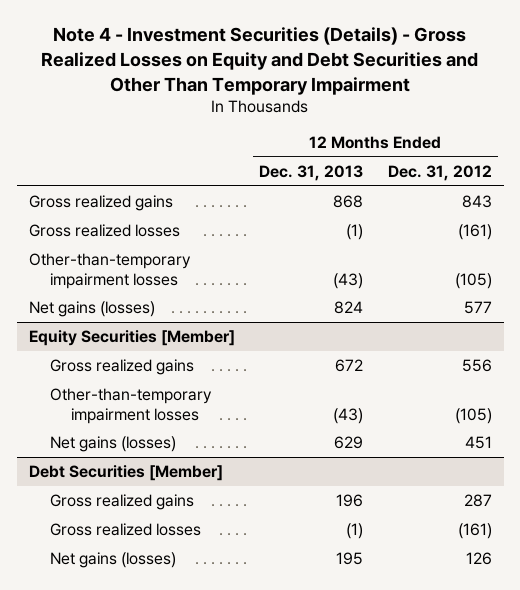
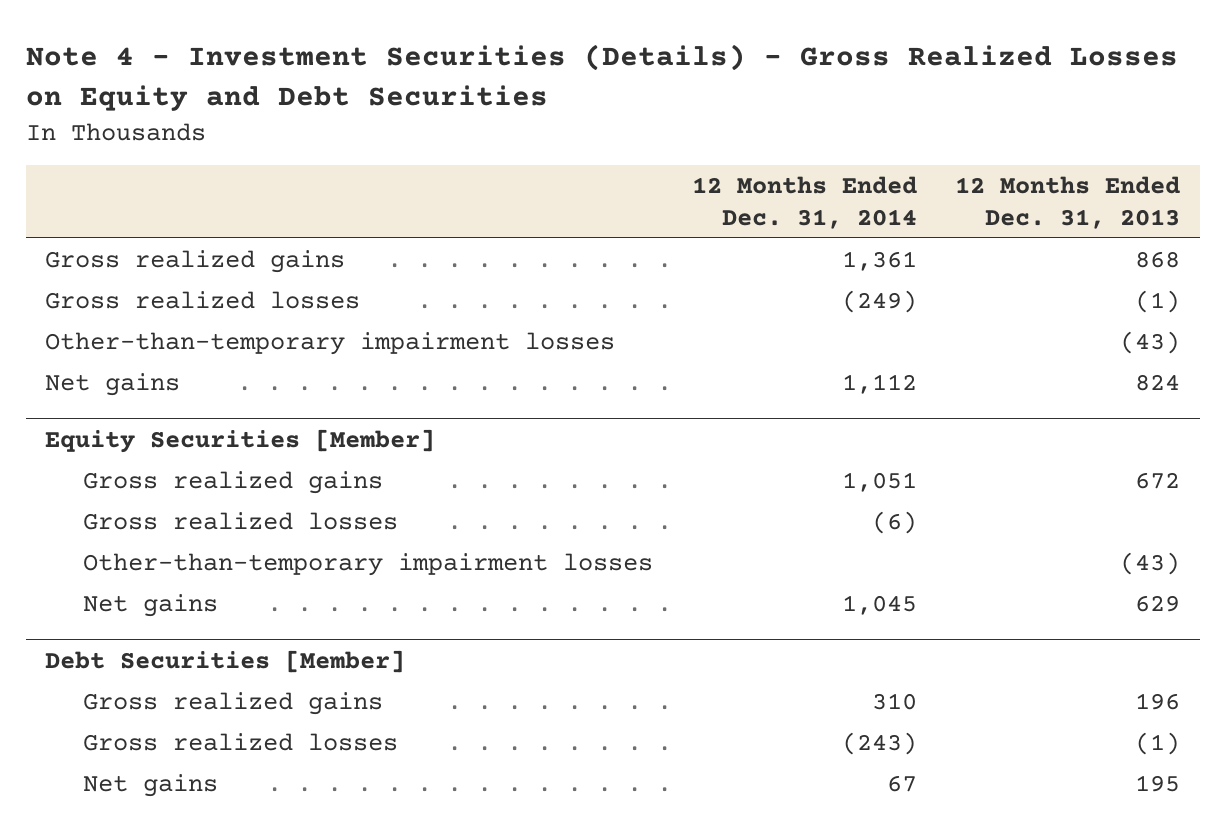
[41,27,479,95] Note 4 - Investment Securities (Details) - Gross Realized Losses on Equity and Debt Securities and Other Than Temporary Impairment -> [25,44,1178,112] Note 4 - Investment Securities (Details) - Gross Realized Losses on Equity and Debt Securities
[387,164,492,181] Dec. 31, 2012 -> none
none -> [691,176,917,229] 12 Months Ended Dec. 31, 2014
[28,301,155,318] Net gains (losses) -> [45,373,181,397] Net gains
none -> [82,512,398,531] Gross realized losses
[50,436,177,453] Net gains (losses) -> [82,594,218,618] Net gains
[50,552,177,569] Net gains (losses) -> [82,774,218,798] Net gains

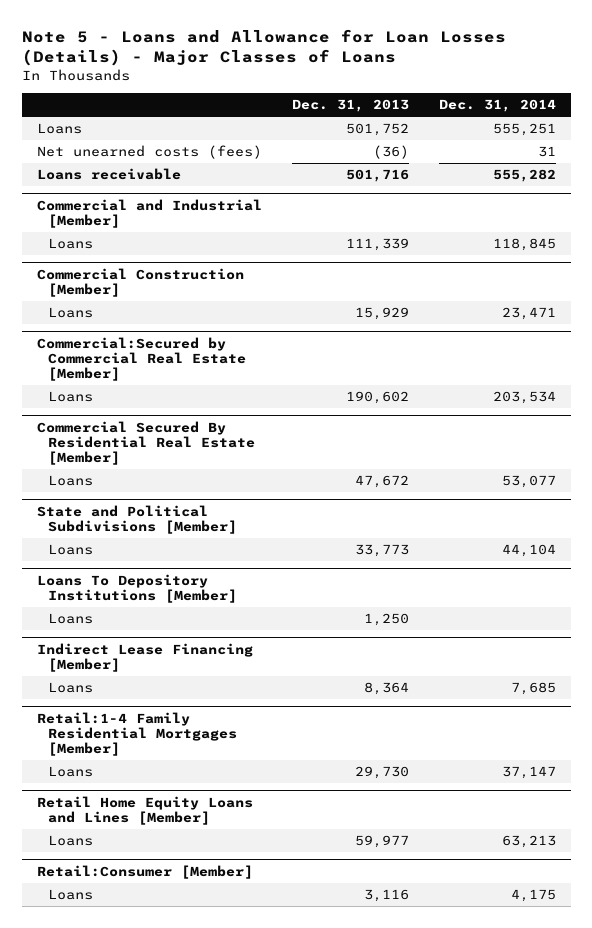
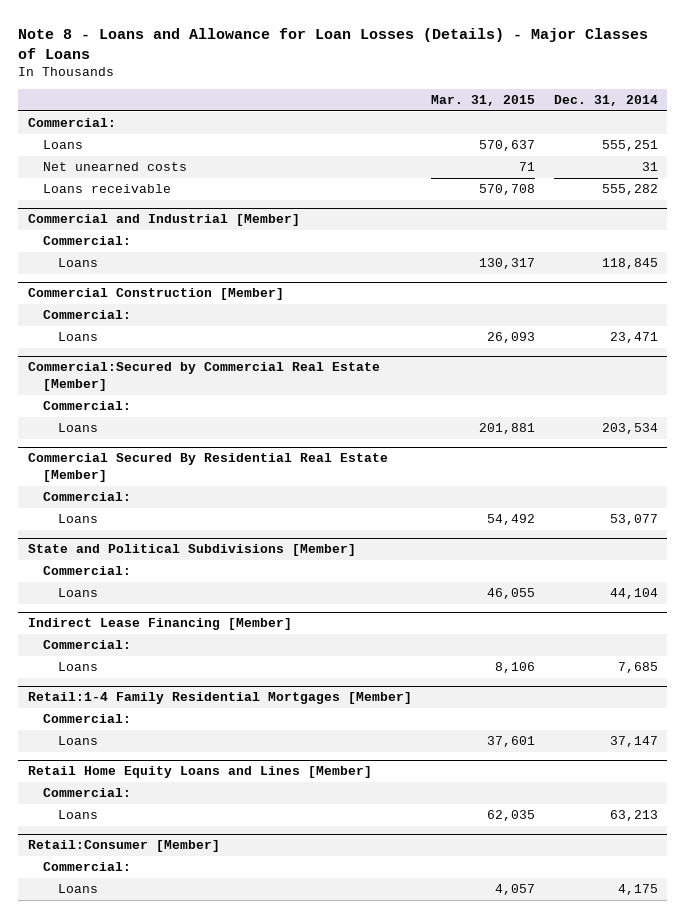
[21,28,506,67] Note 5 - Loans and Allowance for Loan Losses (Details) - Major Classes of Loans -> [18,27,649,59] Note 8 - Loans and Allowance for Loan Losses (Details) - Major Classes of Loans
[291,99,409,113] Dec. 31, 2013 -> none
none -> [430,95,535,107] Mar. 31, 2015
none -> [27,118,116,128] Commercial:
[36,145,262,160] Net unearned costs (fees) -> [43,162,188,172] Net unearned costs
none -> [43,236,132,246] Commercial:
none -> [43,310,132,320] Commercial:
none -> [43,401,132,411] Commercial:
none -> [43,492,132,502] Commercial:
none -> [43,566,132,576] Commercial:
[36,573,237,604] Loans To Depository Institutions [Member] -> none
[47,613,93,625] Loans -> none
none -> [43,640,132,650] Commercial:
none -> [43,714,132,724] Commercial:
none -> [43,788,132,798] Commercial:
none -> [43,862,132,872] Commercial:

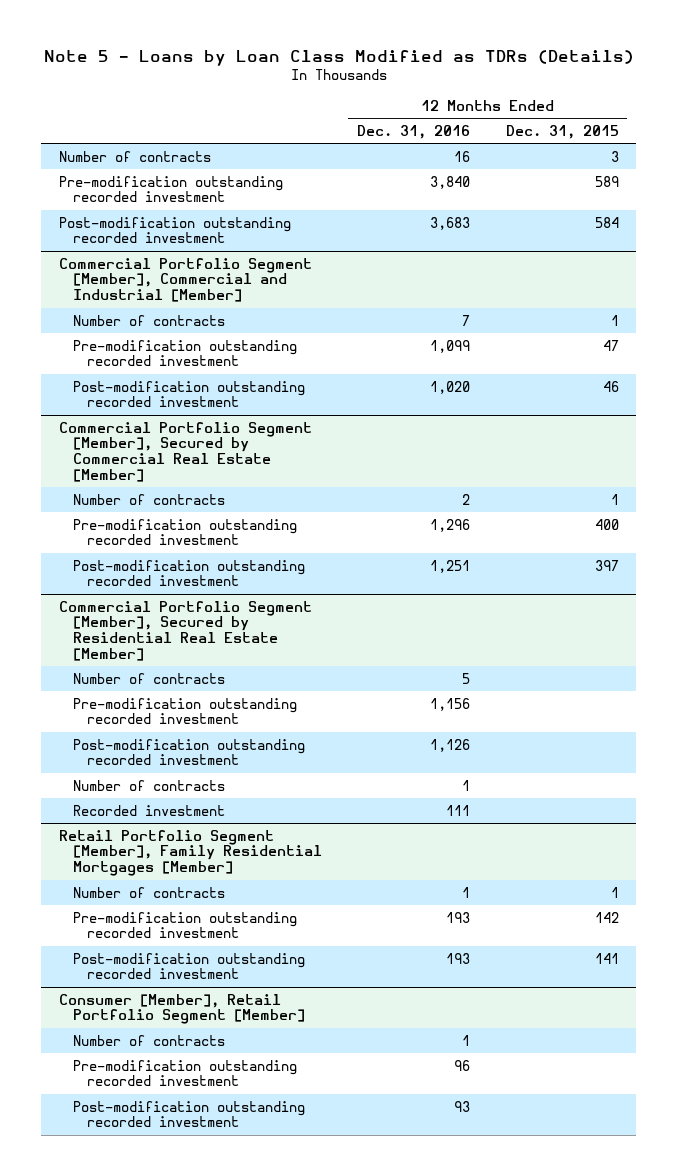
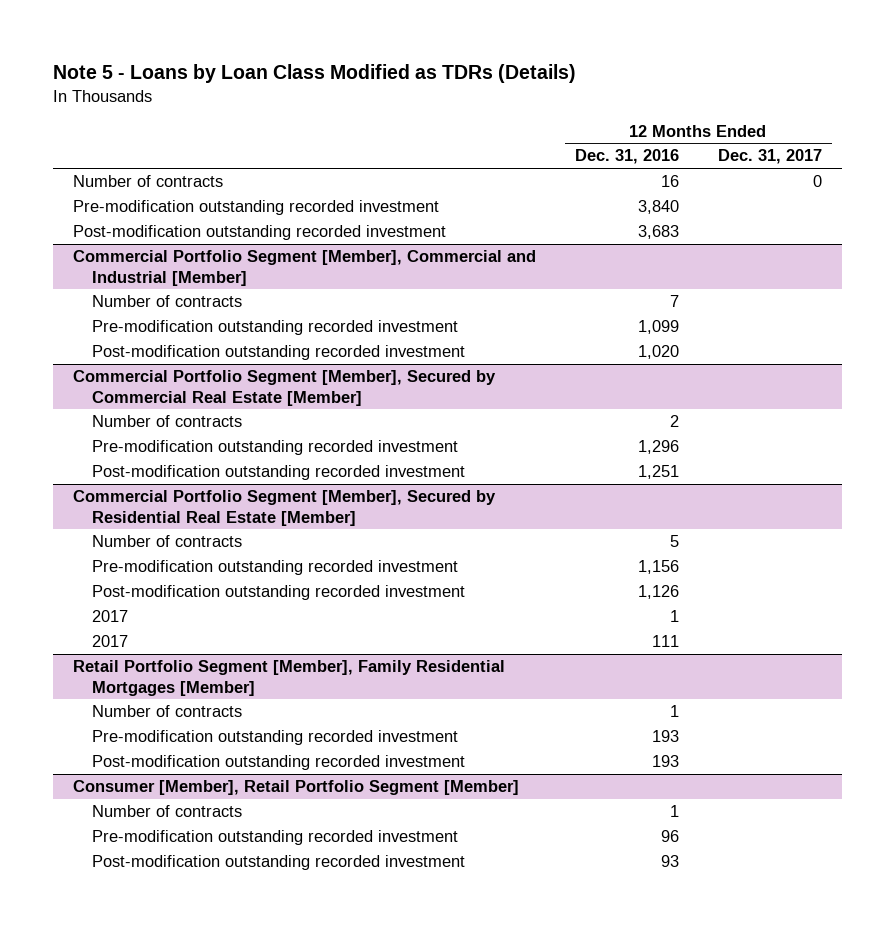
[505,125,619,140] Dec. 31, 2015 -> none
none -> [718,149,823,165] Dec. 31, 2017
[73,779,226,791] Number of contracts -> [91,610,128,623] 2017
[73,804,226,816] Recorded investment -> [91,635,128,648] 2017

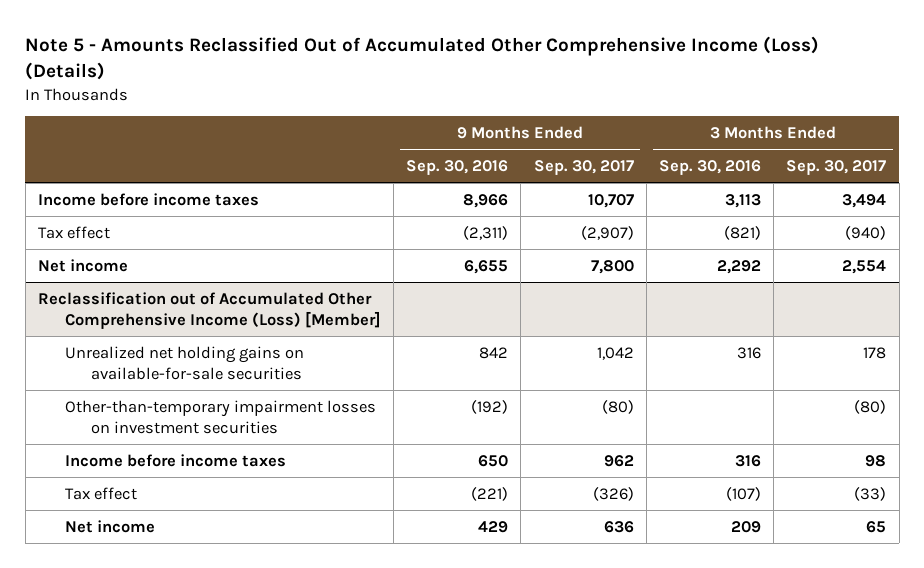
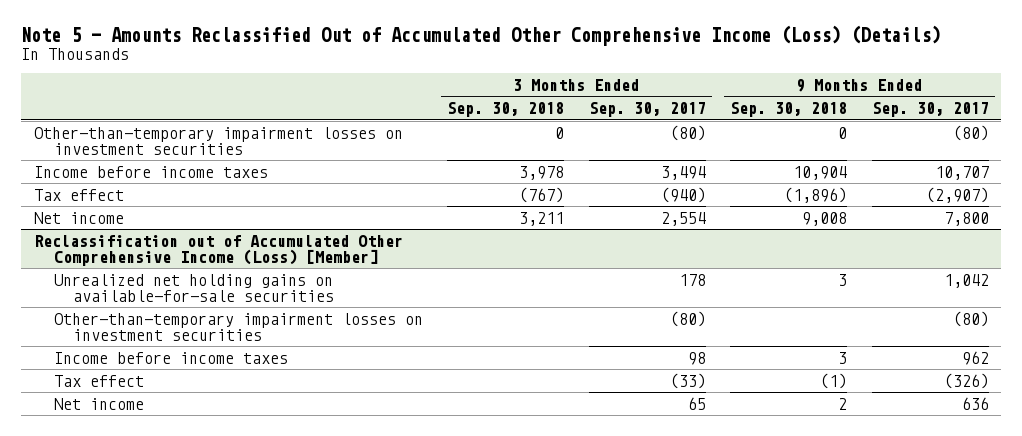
[406,160,509,176] Sep. 30, 2016 -> none
[658,160,761,176] Sep. 30, 2016 -> none
none -> [447,102,565,118] Sep. 30, 2018
none -> [730,102,848,118] Sep. 30, 2018
none -> [33,126,403,155] Other-than-temporary impairment losses on investment securities

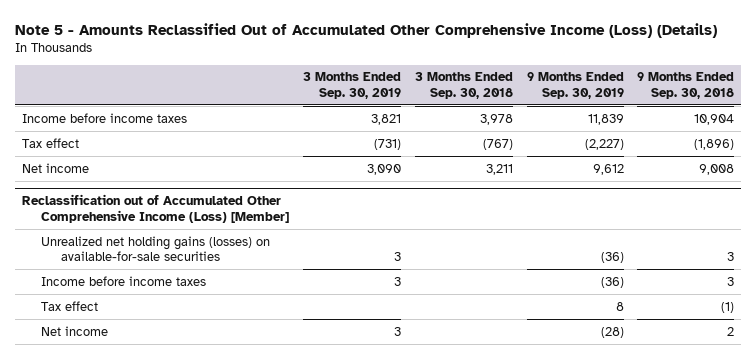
[588,102,706,118] Sep. 30, 2017 -> none
[871,102,989,118] Sep. 30, 2017 -> none
none -> [303,72,402,99] 3 Months Ended Sep. 30, 2019
none -> [526,72,624,99] 9 Months Ended Sep. 30, 2019
[33,126,403,155] Other-than-temporary impairment losses on investment securities -> none
[53,312,423,341] Other-than-temporary impairment losses on investment securities -> none
[53,273,335,302] Unrealized net holding gains on available-for-sale securities -> [41,235,271,262] Unrealized net holding gains (losses) on available-for-sale securities

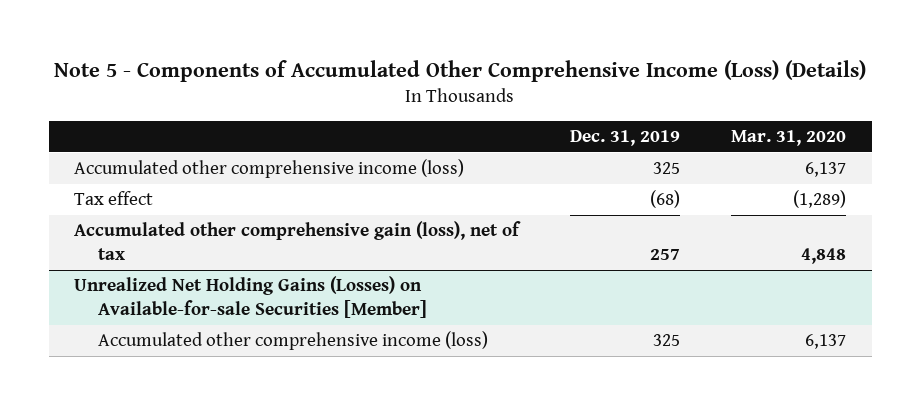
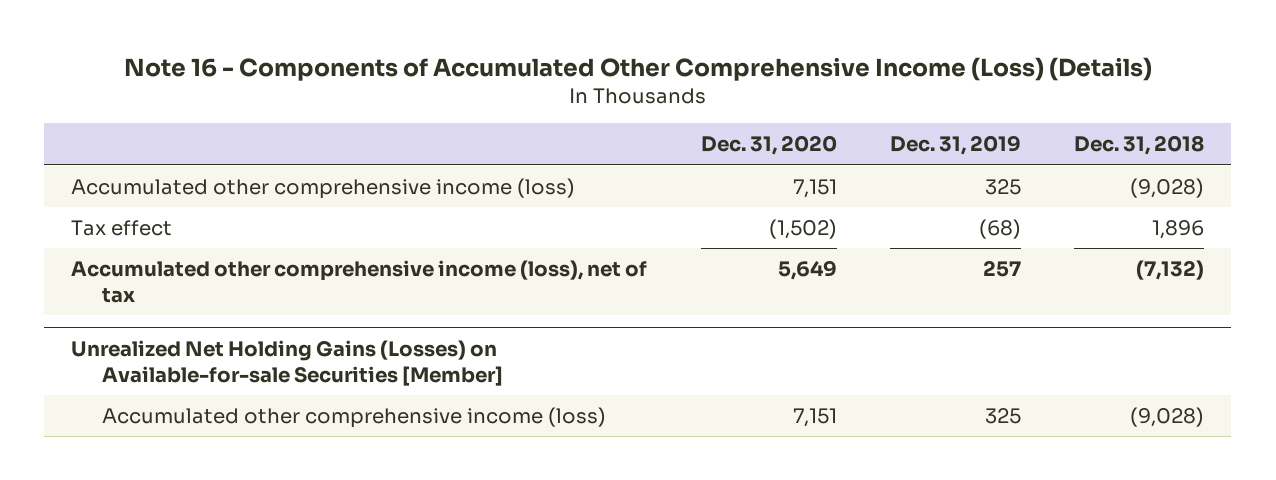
[54,60,867,83] Note 5 - Components of Accumulated Other Comprehensive Income (Loss) (Details) -> [123,56,1152,81] Note 16 - Components of Accumulated Other Comprehensive Income (Loss) (Details)
[731,130,847,147] Mar. 31, 2020 -> none
none -> [700,135,837,156] Dec. 31, 2020
none -> [1074,135,1205,156] Dec. 31, 2018
[74,221,522,260] Accumulated other comprehensive gain (loss), net of tax -> [71,259,648,303] Accumulated other comprehensive income (loss), net of tax

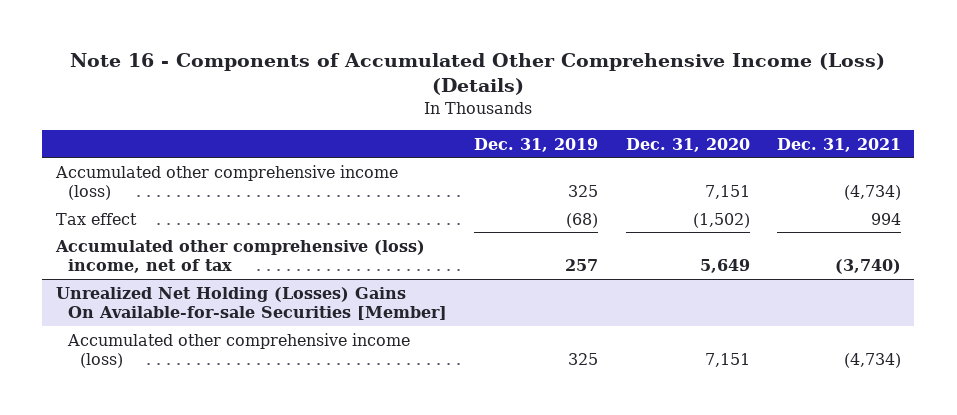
[1074,135,1205,156] Dec. 31, 2018 -> none
none -> [776,137,901,152] Dec. 31, 2021
[71,259,648,303] Accumulated other comprehensive income (loss), net of tax -> [54,239,425,274] Accumulated other comprehensive (loss) income, net of tax
[71,339,503,386] Unrealized Net Holding Gains (Losses) on Available-for-sale Securities [Member] -> [55,286,448,321] Unrealized Net Holding (Losses) Gains On Available-for-sale Securities [Member]

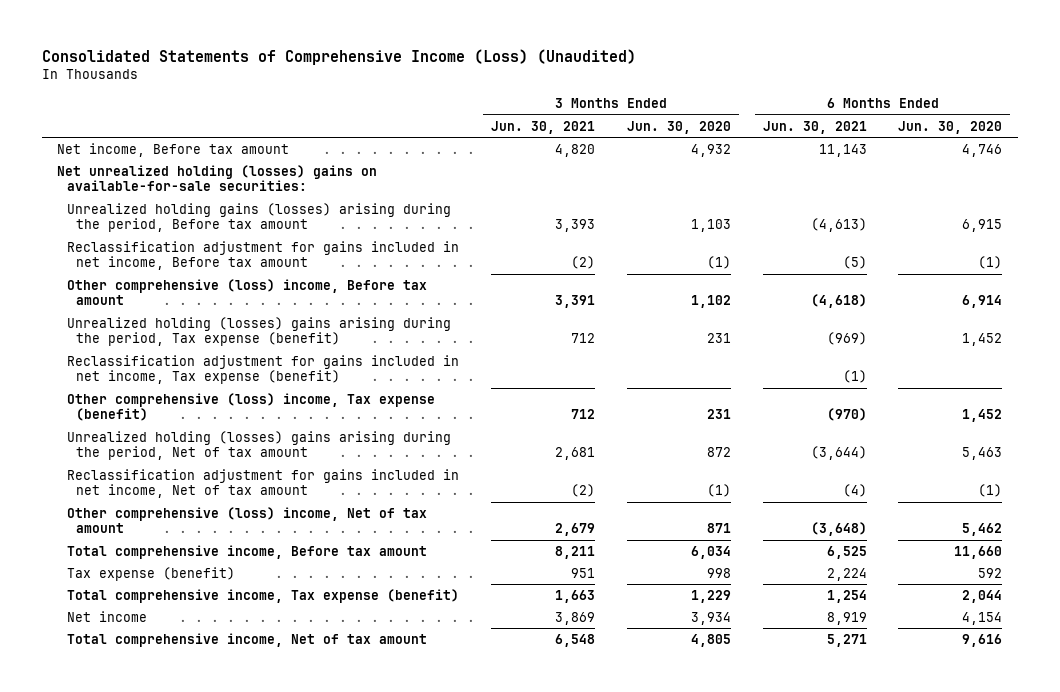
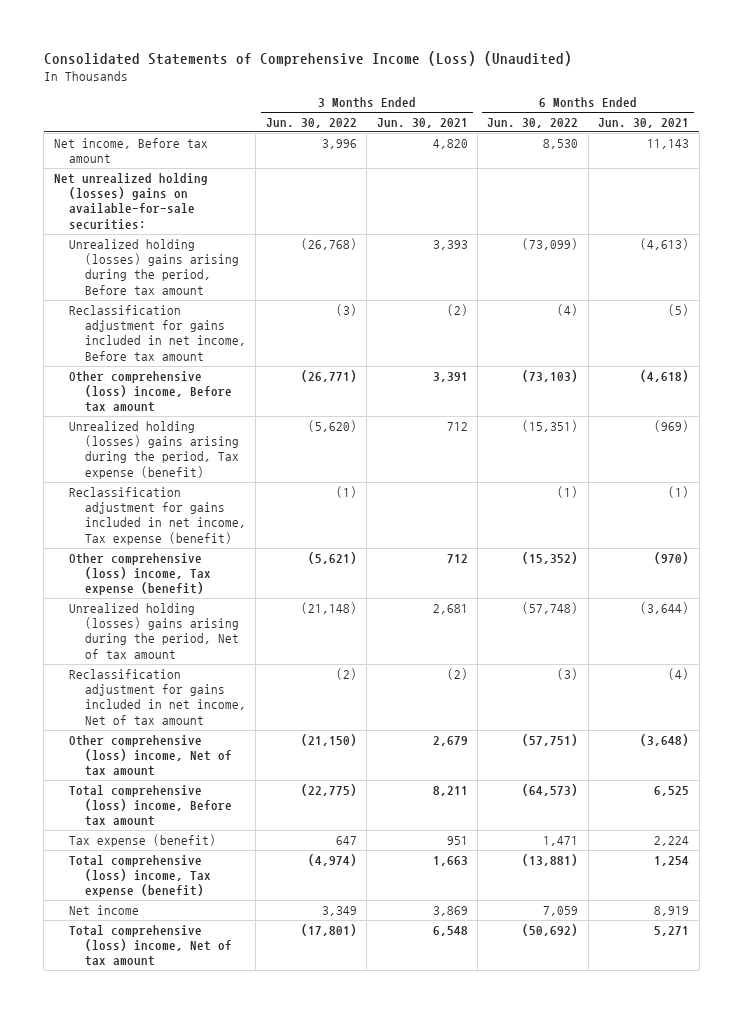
[626,120,731,134] Jun. 30, 2020 -> none
[898,120,1003,134] Jun. 30, 2020 -> none
none -> [265,118,357,129] Jun. 30, 2022
none -> [487,118,579,129] Jun. 30, 2022
[66,202,451,233] Unrealized holding gains (losses) arising during the period, Before tax amount -> [69,238,239,295] Unrealized holding (losses) gains arising during the period, Before tax amount
[66,544,427,559] Total comprehensive income, Before tax amount -> [69,784,232,827] Total comprehensive (loss) income, Before tax amount
[66,588,459,603] Total comprehensive income, Tax expense (benefit) -> [69,854,211,898] Total comprehensive (loss) income, Tax expense (benefit)
[66,632,427,647] Total comprehensive income, Net of tax amount -> [69,924,232,967] Total comprehensive (loss) income, Net of tax amount

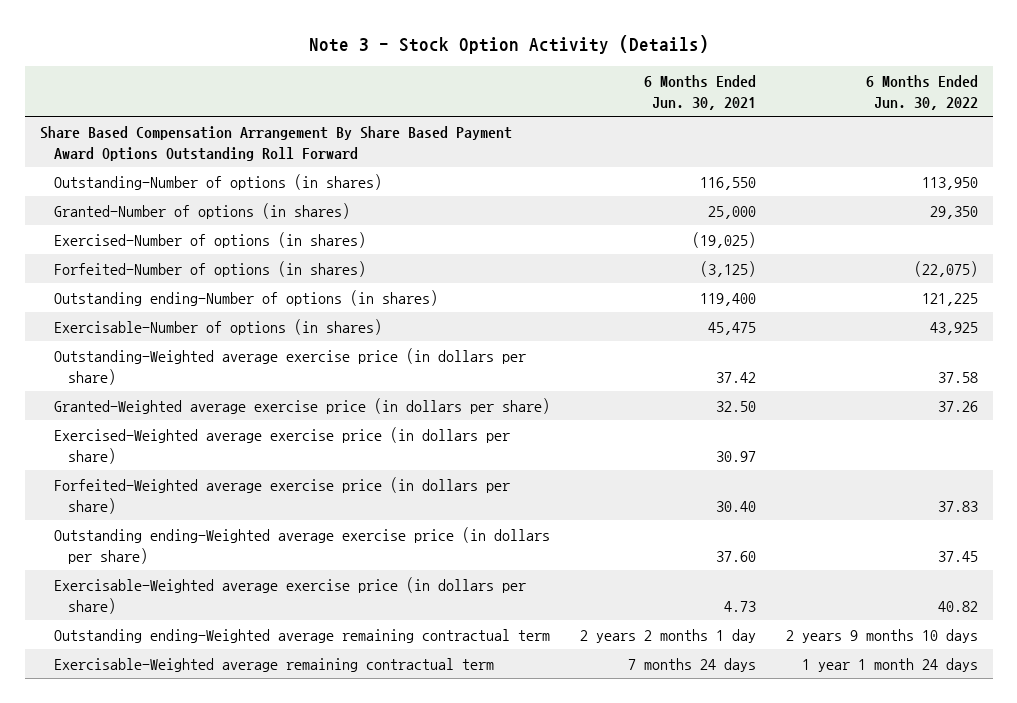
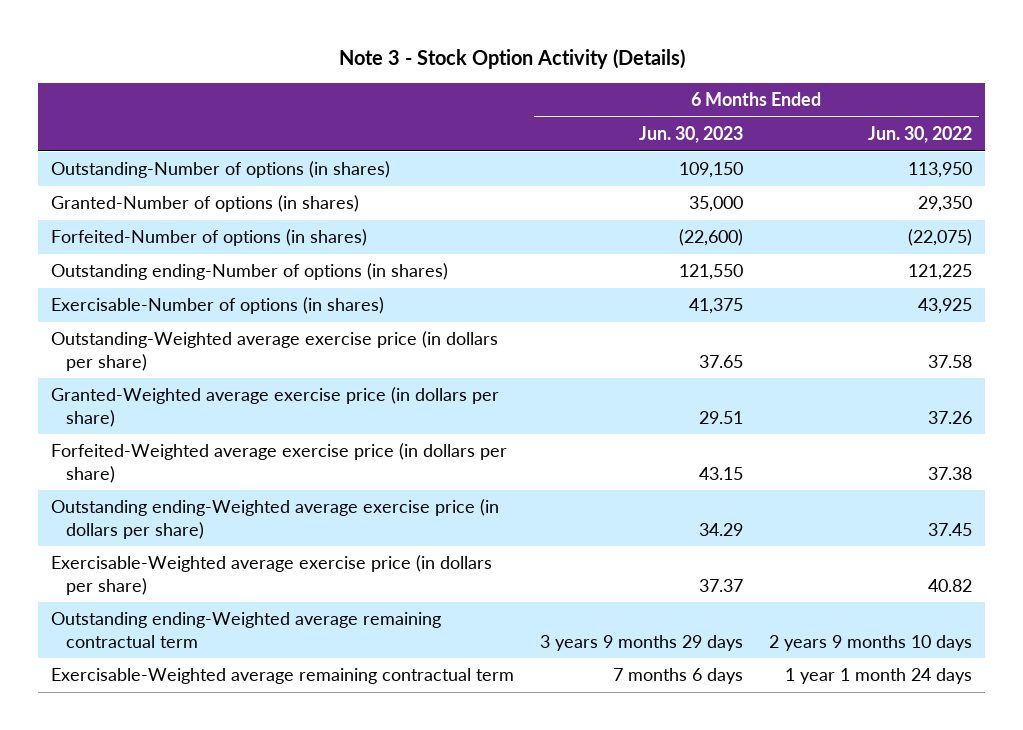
[643,74,756,110] 6 Months Ended Jun. 30, 2021 -> none
none -> [639,125,744,143] Jun. 30, 2023
[39,125,512,161] Share Based Compensation Arrangement By Share Based Payment Award Options Outstanding Roll Forward -> none
[53,231,366,248] Exercised-Number of options (in shares) -> none
[53,426,510,464] Exercised-Weighted average exercise price (in dollars per share) -> none
[937,500,978,512] 37.83 -> [928,466,973,480] 37.38

